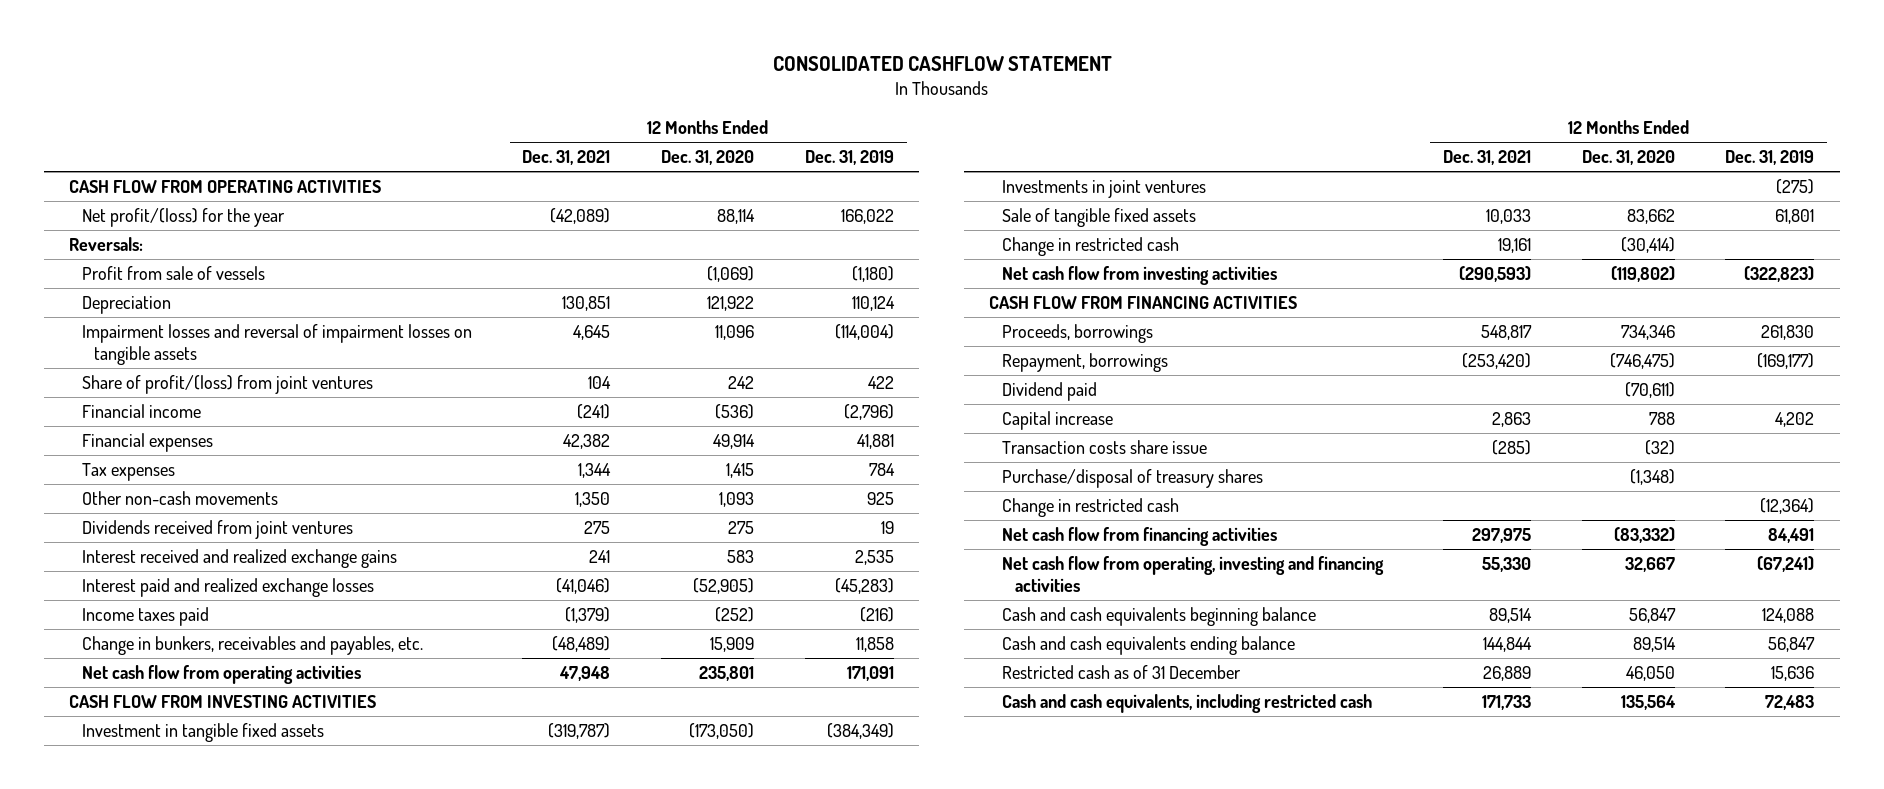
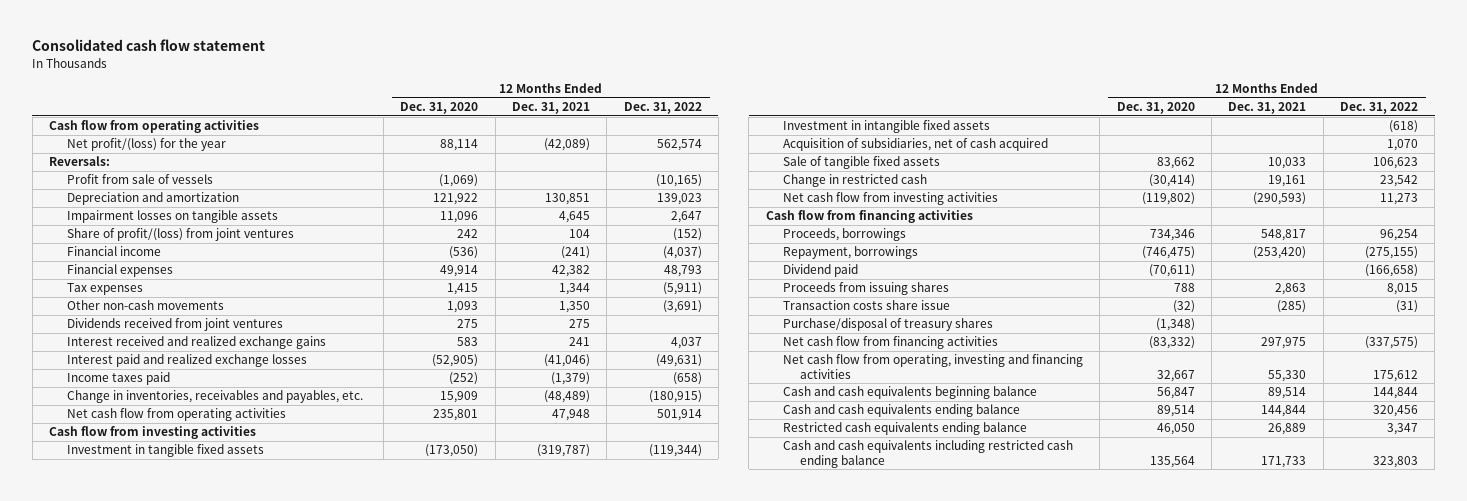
[772,56,1112,72] CONSOLIDATED CASHFLOW STATEMENT -> [32,39,266,52] Consolidated cash flow statement
[805,150,895,166] Dec. 31, 2019 -> none
none -> [623,102,702,115] Dec. 31, 2022
[69,179,382,193] CASH FLOW FROM OPERATING ACTIVITIES -> [49,120,260,134] Cash flow from operating activities
[81,295,171,314] Depreciation -> [66,192,239,206] Depreciation and amortization
[81,323,472,366] Impairment losses and reversal of impairment losses on tangible assets -> [66,210,278,224] Impairment losses on tangible assets
[81,635,423,655] Change in bunkers, receivables and payables, etc. -> [66,390,363,404] Change in inventories, receivables and payables, etc.
[69,694,377,708] CASH FLOW FROM INVESTING ACTIVITIES -> [49,426,257,440] Cash flow from investing activities
[1002,179,1207,198] Investments in joint ventures -> none
none -> [782,120,990,134] Investment in intangible fixed assets
none -> [782,138,1048,152] Acquisition of subsidiaries, net of cash acquired
[989,295,1298,309] CASH FLOW FROM FINANCING ACTIVITIES -> [765,210,973,224] Cash flow from financing activities
[1002,410,1114,430] Capital increase -> [782,282,949,296] Proceeds from issuing shares
[1002,497,1180,517] Change in restricted cash -> none
[1002,664,1242,679] Restricted cash as of 31 December -> [782,422,1027,436] Restricted cash equivalents ending balance
[1002,693,1373,713] Cash and cash equivalents, including restricted cash -> [782,440,1073,468] Cash and cash equivalents including restricted cash ending balance

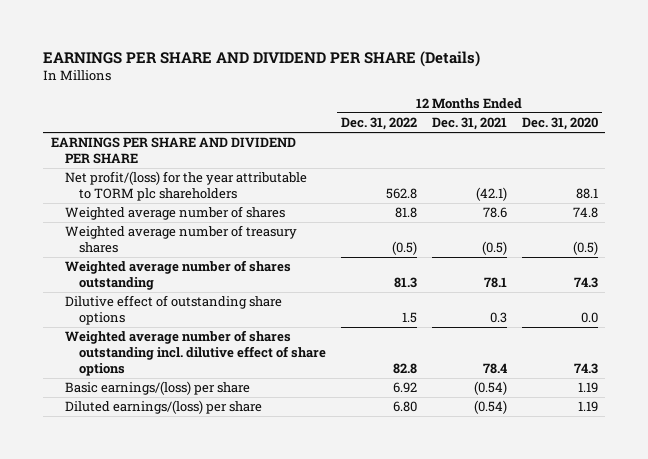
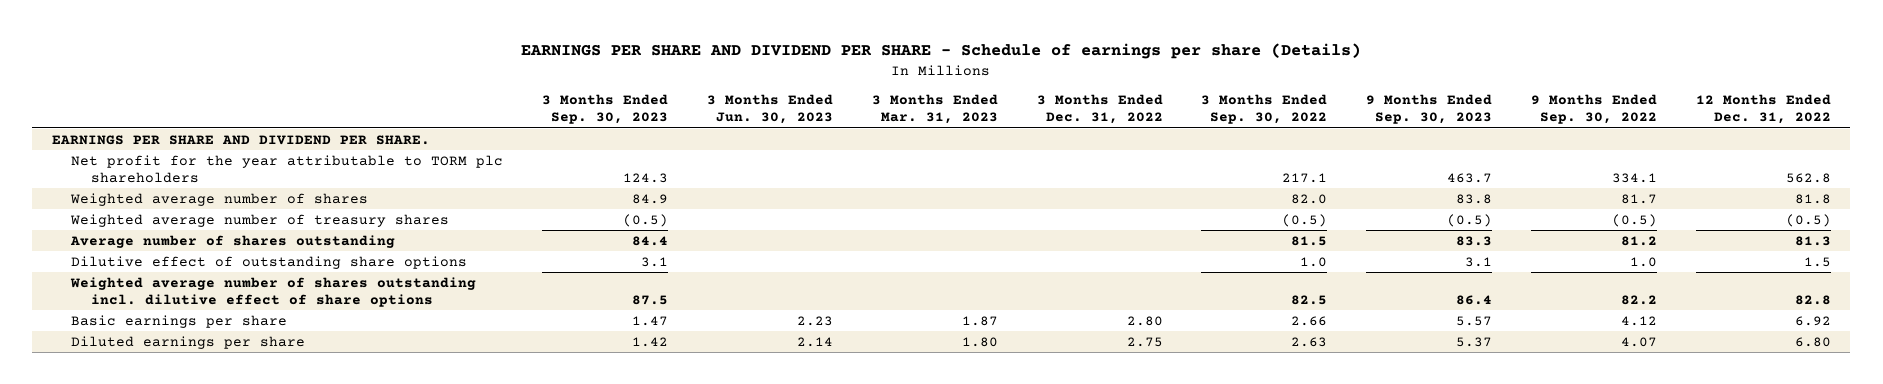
[43,51,481,68] EARNINGS PER SHARE AND DIVIDEND PER SHARE (Details) -> [521,42,1362,59] EARNINGS PER SHARE AND DIVIDEND PER SHARE - Schedule of earnings per share (Details)
[431,117,507,131] Dec. 31, 2021 -> none
[521,117,598,131] Dec. 31, 2020 -> none
none -> [542,94,669,125] 3 Months Ended Sep. 30, 2023
none -> [707,94,834,125] 3 Months Ended Jun. 30, 2023
none -> [871,94,998,125] 3 Months Ended Mar. 31, 2023
none -> [1036,94,1163,125] 3 Months Ended Dec. 31, 2022
none -> [1201,94,1328,125] 3 Months Ended Sep. 30, 2022
none -> [1366,94,1493,125] 9 Months Ended Sep. 30, 2023
none -> [1531,94,1658,125] 9 Months Ended Sep. 30, 2022
[50,137,296,165] EARNINGS PER SHARE AND DIVIDEND PER SHARE -> [51,134,430,145] EARNINGS PER SHARE AND DIVIDEND PER SHARE.
[64,171,307,202] Net profit/(loss) for the year attributable to TORM plc shareholders -> [71,154,504,184] Net profit for the year attributable to TORM plc shareholders
[64,260,291,291] Weighted average number of shares outstanding -> [70,234,396,248] Average number of shares outstanding
[64,381,250,396] Basic earnings/(loss) per share -> [71,314,288,328] Basic earnings per share
[64,400,262,415] Diluted earnings/(loss) per share -> [71,335,306,349] Diluted earnings per share

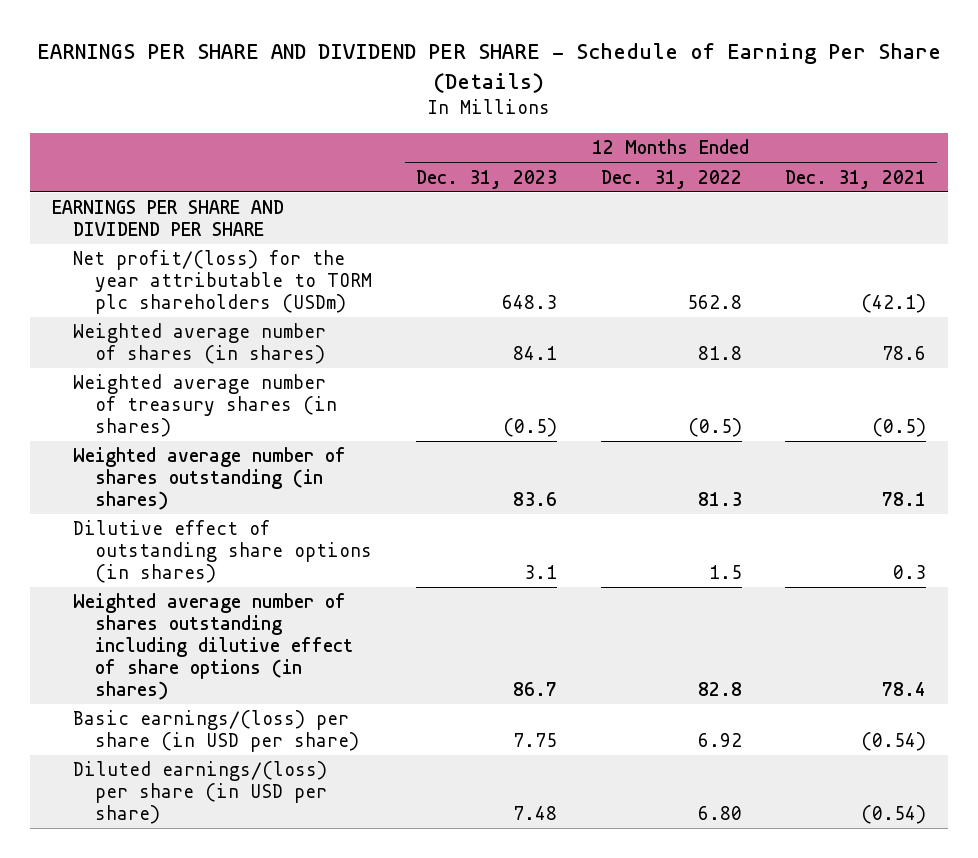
[521,42,1362,59] EARNINGS PER SHARE AND DIVIDEND PER SHARE - Schedule of earnings per share (Details) -> [37,43,942,93] EARNINGS PER SHARE AND DIVIDEND PER SHARE - Schedule of Earning Per Share (Details)
[542,94,669,125] 3 Months Ended Sep. 30, 2023 -> none
[707,94,834,125] 3 Months Ended Jun. 30, 2023 -> none
[871,94,998,125] 3 Months Ended Mar. 31, 2023 -> none
[1036,94,1163,125] 3 Months Ended Dec. 31, 2022 -> none
[1201,94,1328,125] 3 Months Ended Sep. 30, 2022 -> none
[1366,94,1493,125] 9 Months Ended Sep. 30, 2023 -> none
[1531,94,1658,125] 9 Months Ended Sep. 30, 2022 -> none
none -> [415,169,557,189] Dec. 31, 2023
none -> [785,169,927,189] Dec. 31, 2021
[51,134,430,145] EARNINGS PER SHARE AND DIVIDEND PER SHARE. -> [51,200,284,237] EARNINGS PER SHARE AND DIVIDEND PER SHARE
[71,154,504,184] Net profit for the year attributable to TORM plc shareholders -> [73,250,372,315] Net profit/(loss) for the year attributable to TORM plc shareholders (USDm)
[70,192,369,206] Weighted average number of shares -> [73,323,327,365] Weighted average number of shares (in shares)
[70,213,450,227] Weighted average number of treasury shares -> [73,374,337,438] Weighted average number of treasury shares (in shares)
[70,234,396,248] Average number of shares outstanding -> [73,447,347,511] Weighted average number of shares outstanding (in shares)
[71,255,468,269] Dilutive effect of outstanding share options -> [73,520,372,584] Dilutive effect of outstanding share options (in shares)
[70,276,477,308] Weighted average number of shares outstanding incl. dilutive effect of share options -> [73,593,353,701] Weighted average number of shares outstanding including dilutive effect of share options (in shares)
[71,314,288,328] Basic earnings per share -> [73,710,359,753] Basic earnings/(loss) per share (in USD per share)
[71,335,306,349] Diluted earnings per share -> [73,761,328,825] Diluted earnings/(loss) per share (in USD per share)

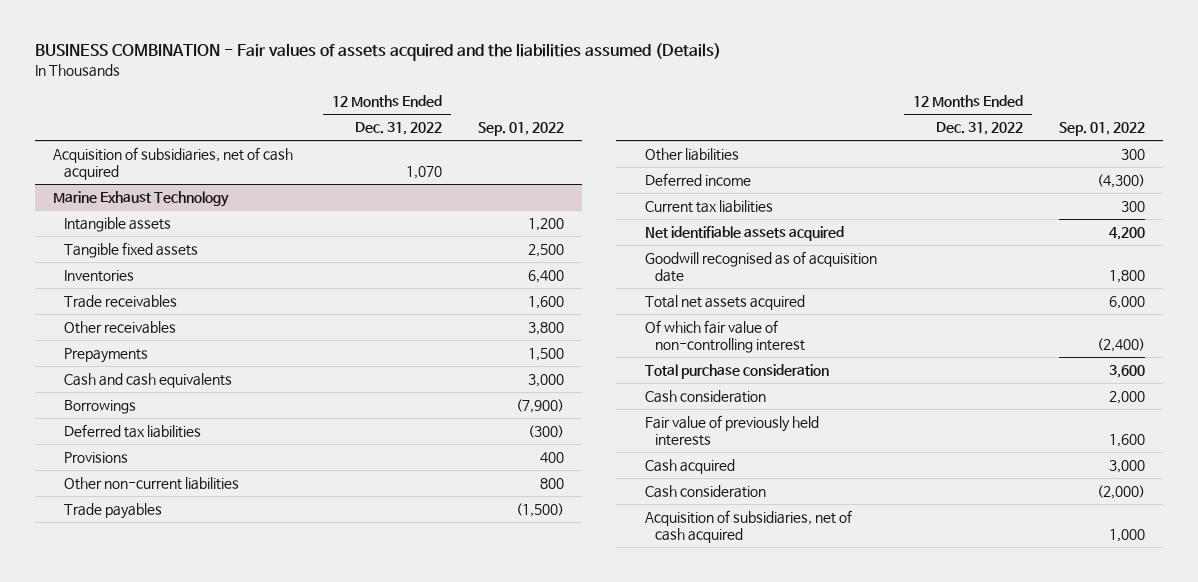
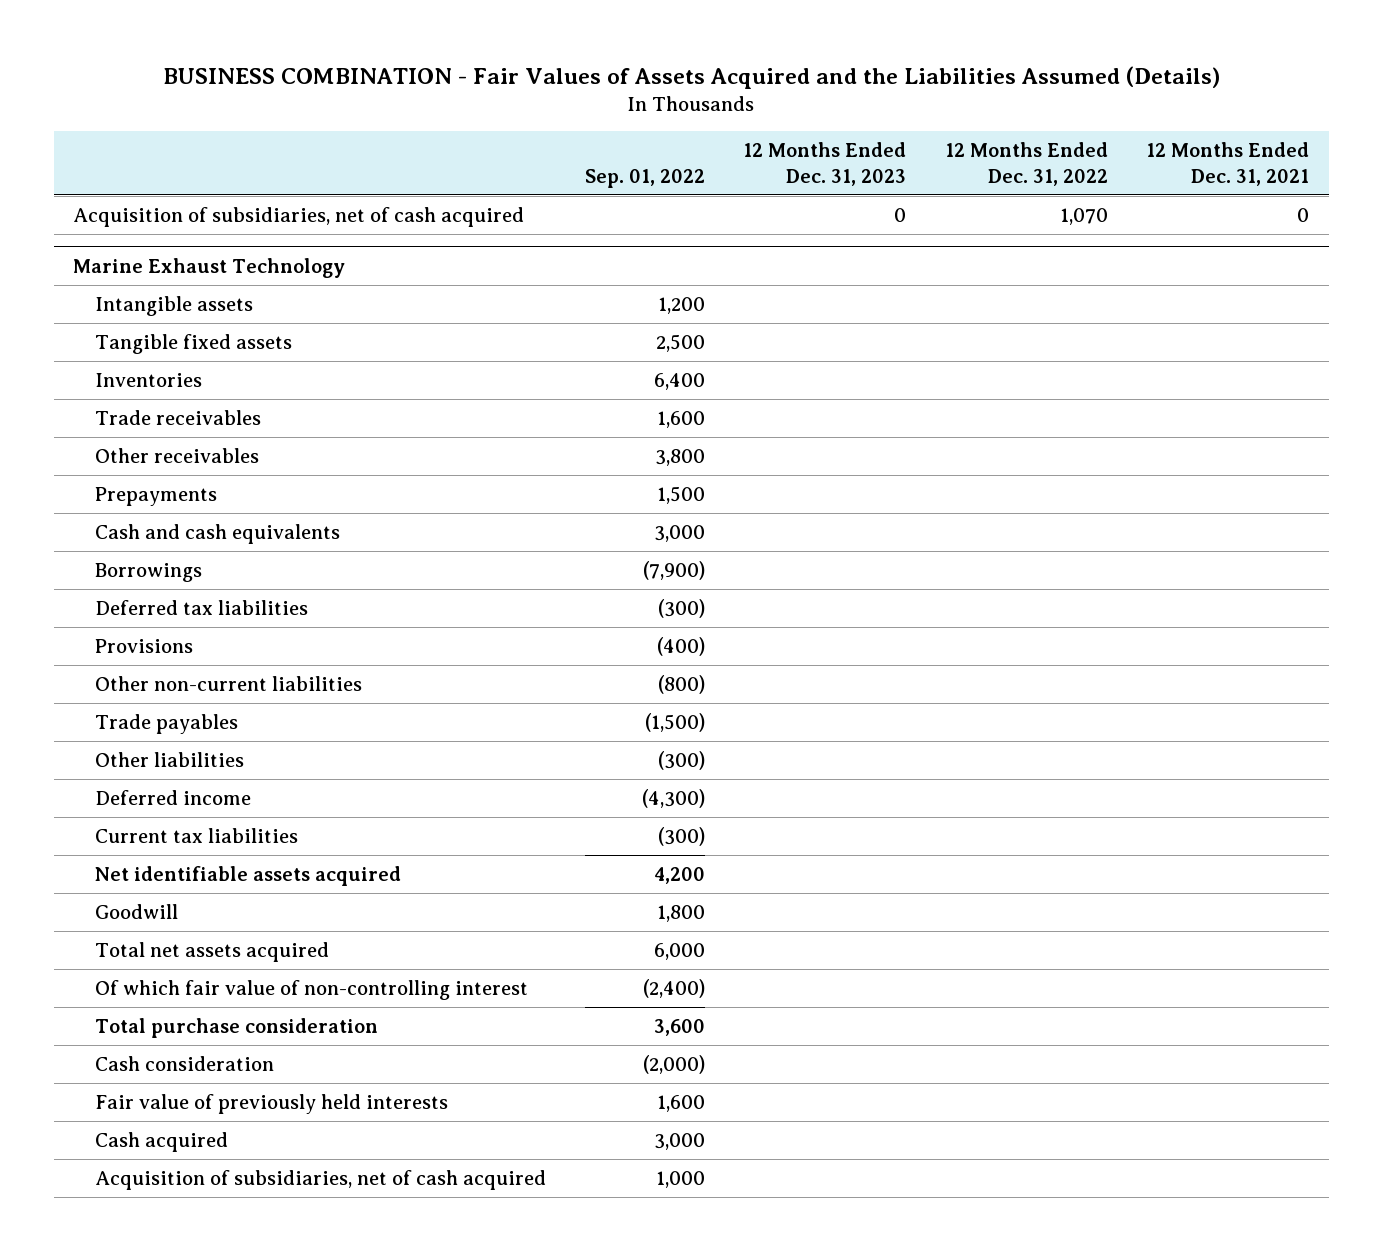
[34,43,721,62] BUSINESS COMBINATION - Fair values of assets acquired and the liabilities assumed (Details) -> [163,66,1221,90] BUSINESS COMBINATION - Fair Values of Assets Acquired and the Liabilities Assumed (Details)
none -> [743,142,907,186] 12 Months Ended Dec. 31, 2023
none -> [1146,142,1310,186] 12 Months Ended Dec. 31, 2021
[539,451,564,463] 400 -> [656,636,705,656] (400)
[539,477,564,489] 800 -> [657,674,705,694] (800)
[1120,148,1145,160] 300 -> [657,750,705,770] (300)
[1120,200,1145,212] 300 -> [657,826,705,846] (300)
[644,250,877,283] Goodwill recognised as of acquisition date -> [95,903,179,919] Goodwill
[644,389,766,403] Cash consideration -> none
[644,484,766,498] Cash consideration -> [95,1055,275,1071] Cash consideration

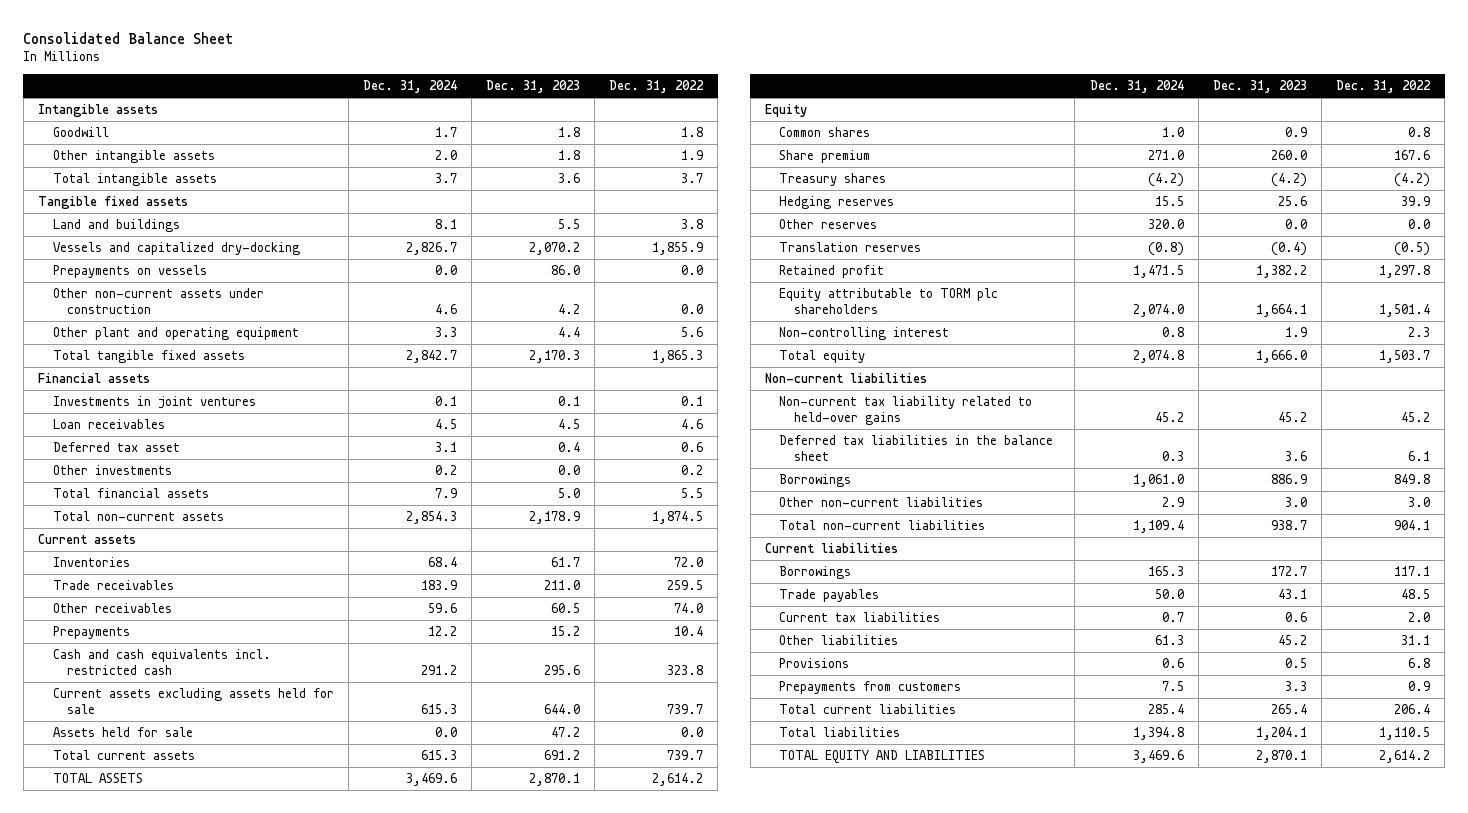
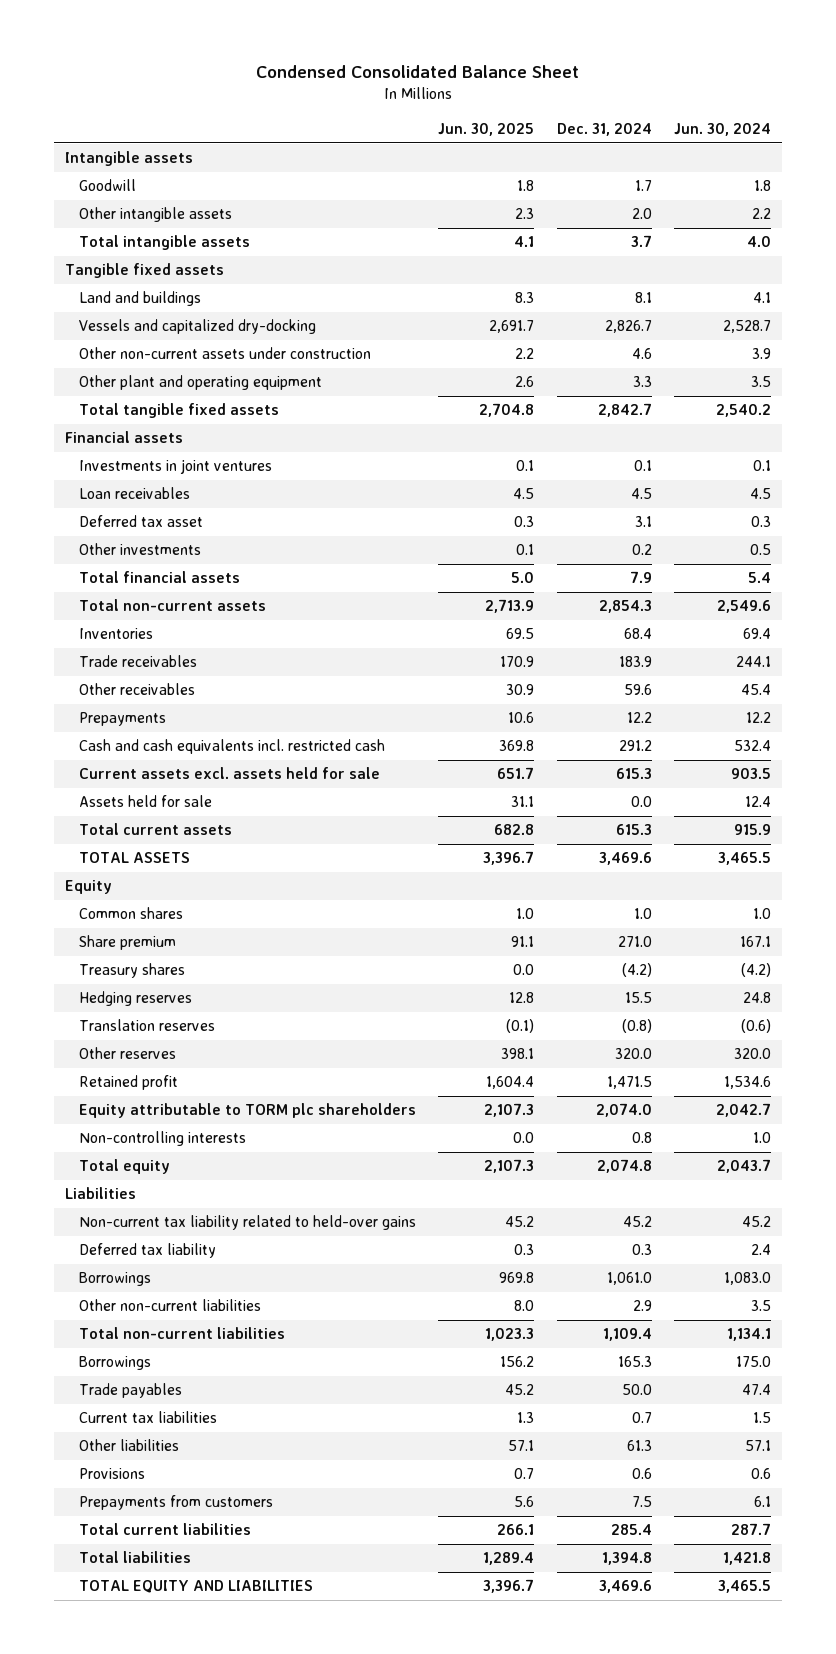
[23,31,235,44] Consolidated Balance Sheet -> [256,65,580,79] Condensed Consolidated Balance Sheet
[485,80,580,94] Dec. 31, 2023 -> none
[609,80,705,94] Dec. 31, 2022 -> none
none -> [438,123,535,137] Jun. 30, 2025
none -> [673,123,771,137] Jun. 30, 2024
[52,264,207,278] Prepayments on vessels -> none
[38,533,137,544] Current assets -> none
[52,687,334,715] Current assets excluding assets held for sale -> [78,767,380,780] Current assets excl. assets held for sale
[779,218,878,229] Other reserves -> [78,1047,176,1060] Other reserves
[779,326,950,340] Non-controlling interest -> [78,1131,246,1147] Non-controlling interests
[764,372,927,383] Non-current liabilities -> none
none -> [65,1187,137,1200] Liabilities
[779,434,1054,462] Deferred tax liabilities in the balance sheet -> none
none -> [78,1243,216,1259] Deferred tax liability
[764,542,898,553] Current liabilities -> none

